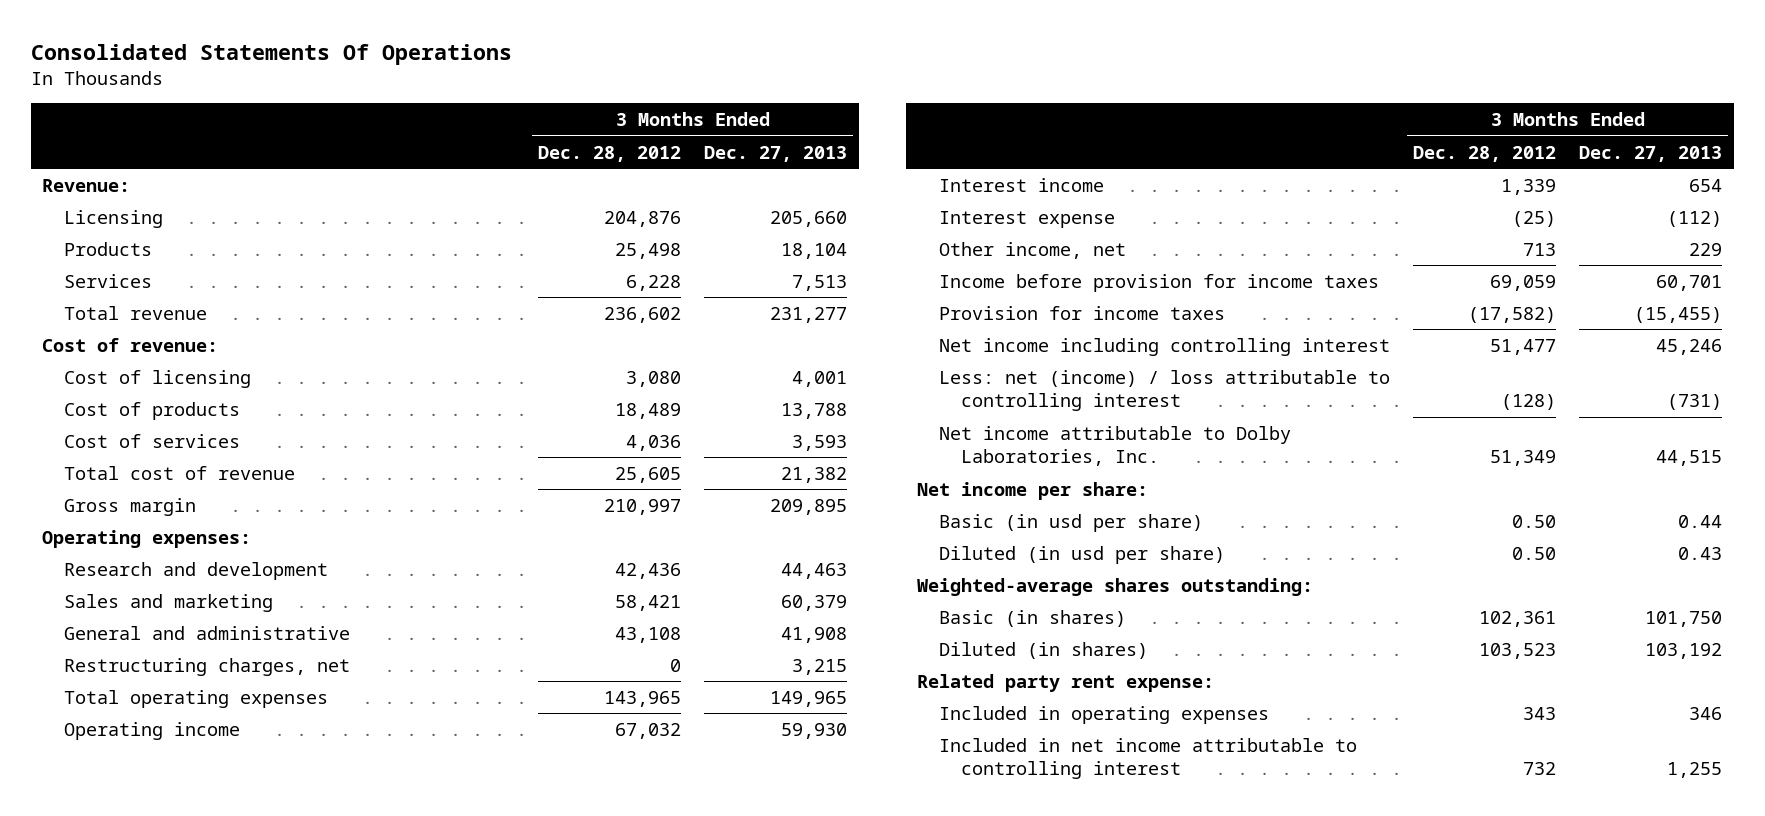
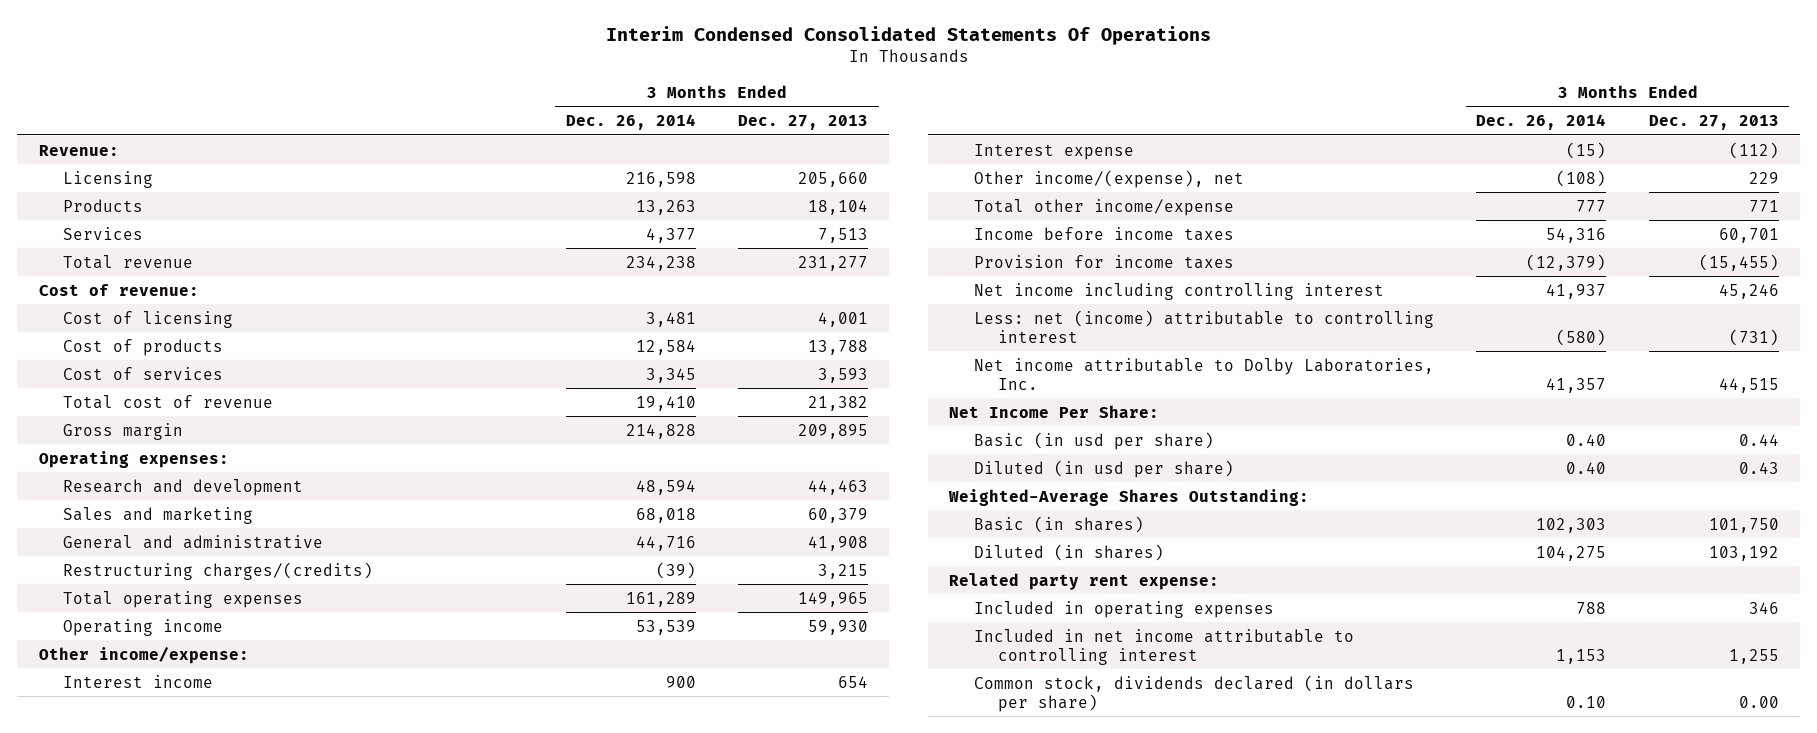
[30,43,512,65] Consolidated Statements Of Operations -> [605,26,1211,46] Interim Condensed Consolidated Statements Of Operations
[538,145,682,162] Dec. 28, 2012 -> none
none -> [565,114,696,131] Dec. 26, 2014
[64,657,351,676] Restructuring charges, net -> [63,561,374,580] Restructuring charges/(credits)
none -> [38,646,249,664] Other income/expense:
[939,241,1127,259] Other income, net -> [973,169,1244,188] Other income/(expense), net
none -> [973,198,1234,216] Total other income/expense
[939,273,1380,292] Income before provision for income taxes -> [973,226,1234,241] Income before income taxes
[939,369,1391,412] Less: net (income) / loss attributable to controlling interest -> [973,309,1434,343] Less: net (income) attributable to controlling interest
[917,481,1149,500] Net income per share: -> [949,404,1160,418] Net Income Per Share:
[917,577,1314,596] Weighted-average shares outstanding: -> [948,488,1310,506] Weighted-Average Shares Outstanding:
none -> [973,674,1414,712] Common stock, dividends declared (in dollars per share)

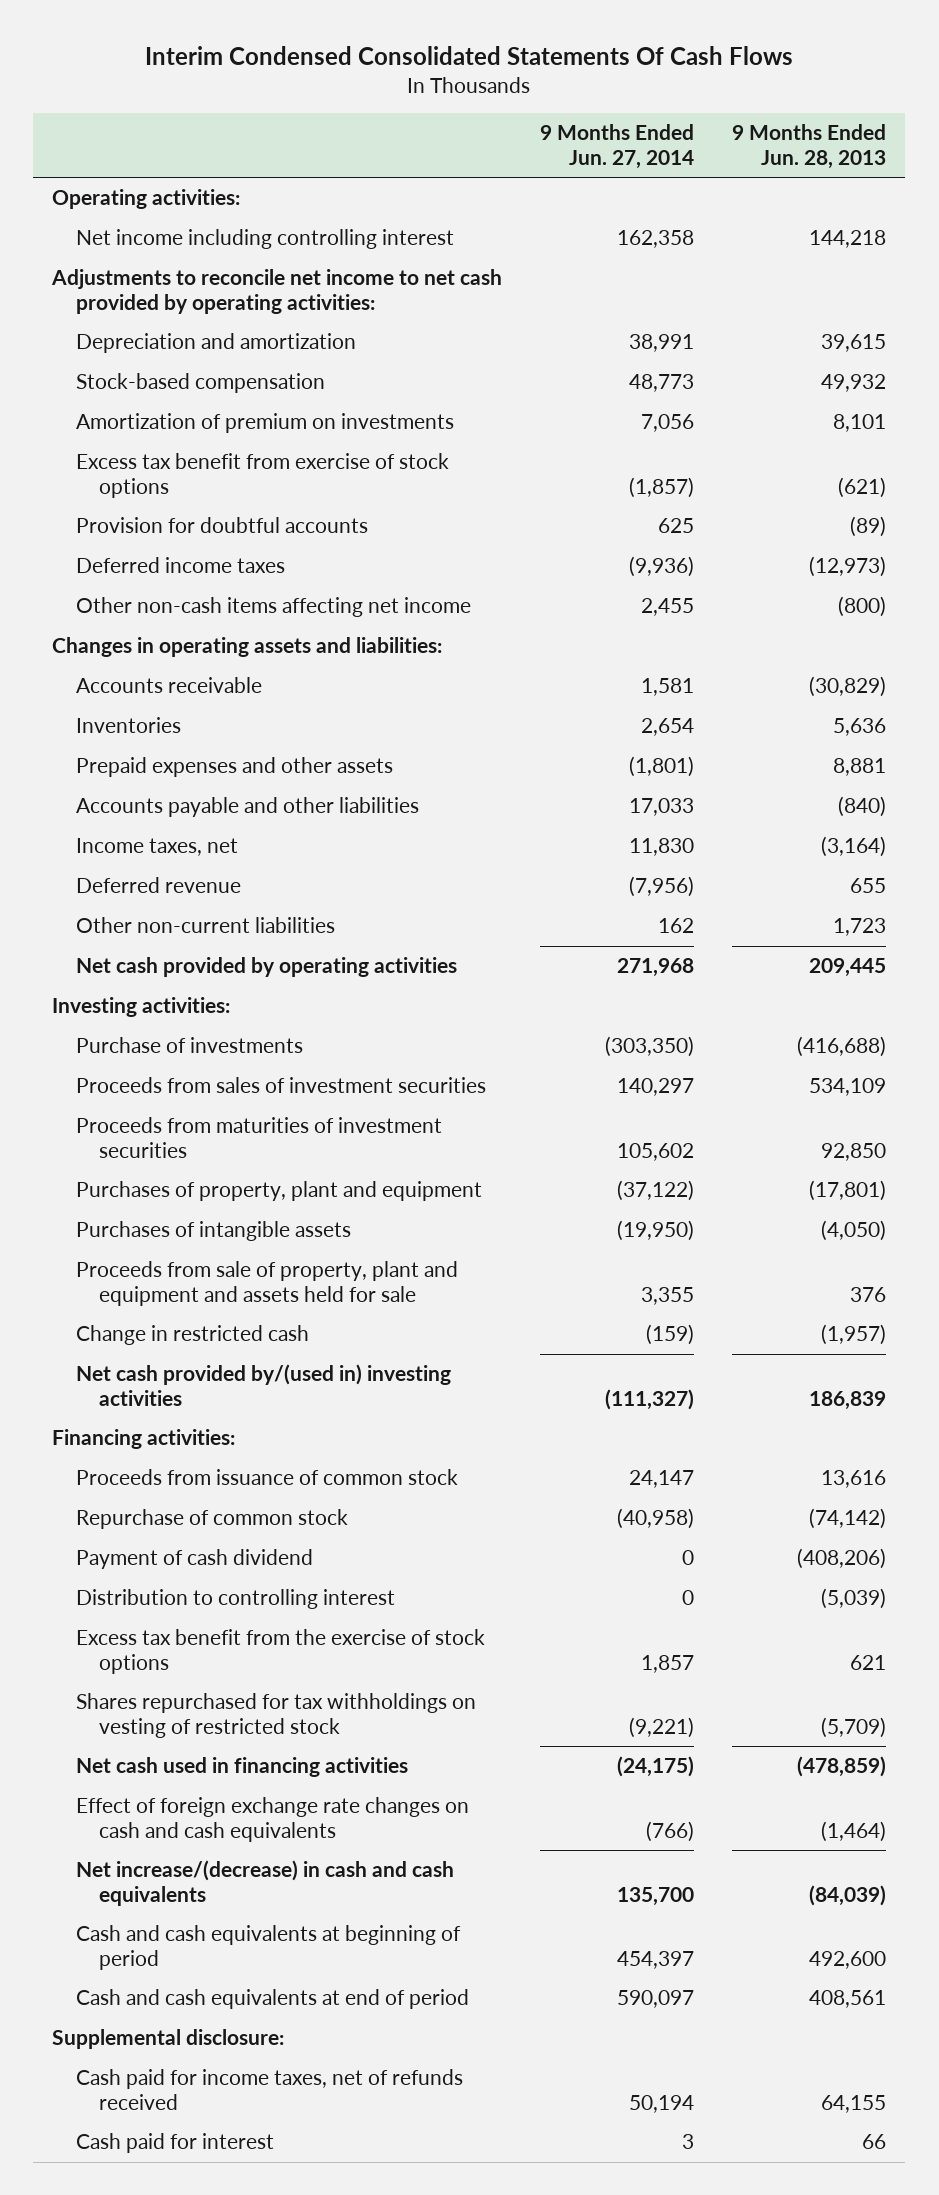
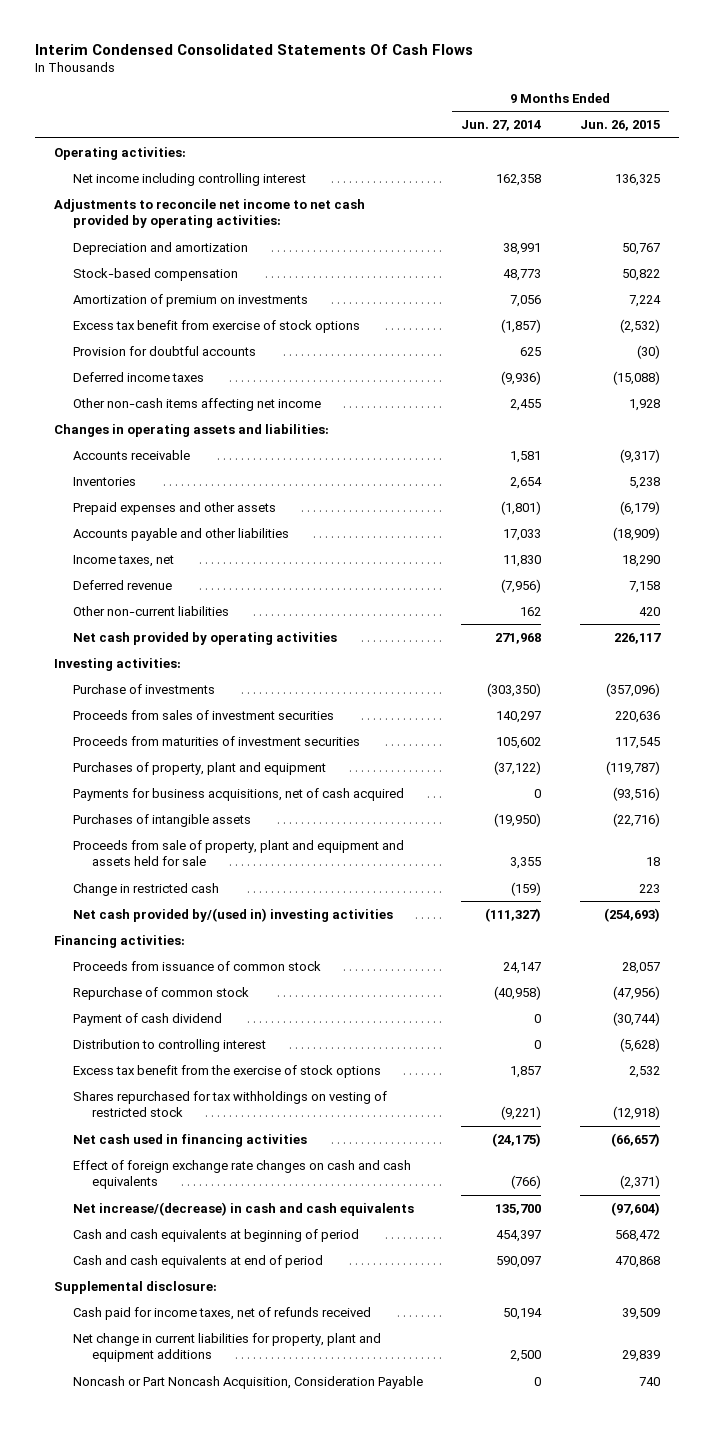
[732,124,887,169] 9 Months Ended Jun. 28, 2013 -> none
none -> [579,120,660,132] Jun. 26, 2015
none -> [72,787,404,801] Payments for business acquisitions, net of cash acquired
[75,2133,274,2154] Cash paid for interest -> none
none -> [72,1332,381,1363] Net change in current liabilities for property, plant and equipment additions
none -> [72,1375,423,1389] Noncash or Part Noncash Acquisition, Consideration Payable

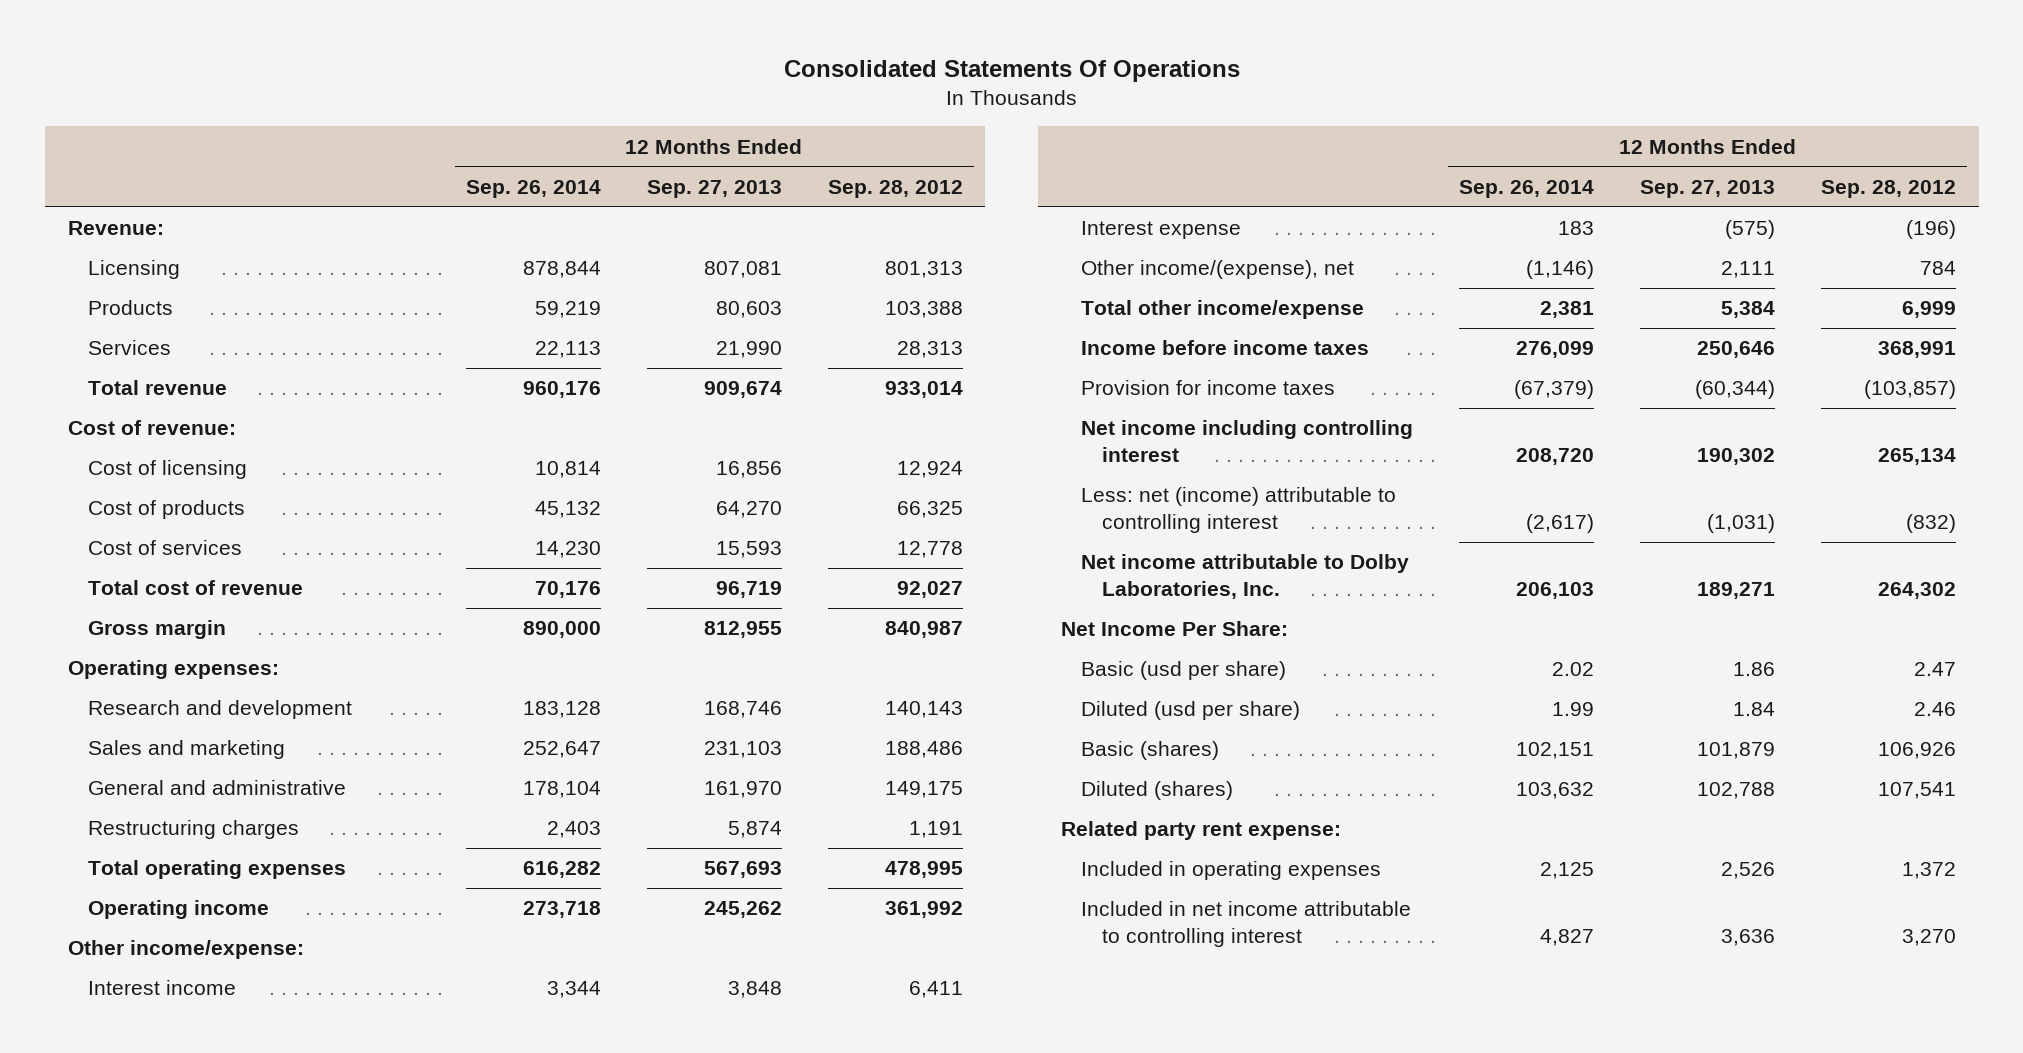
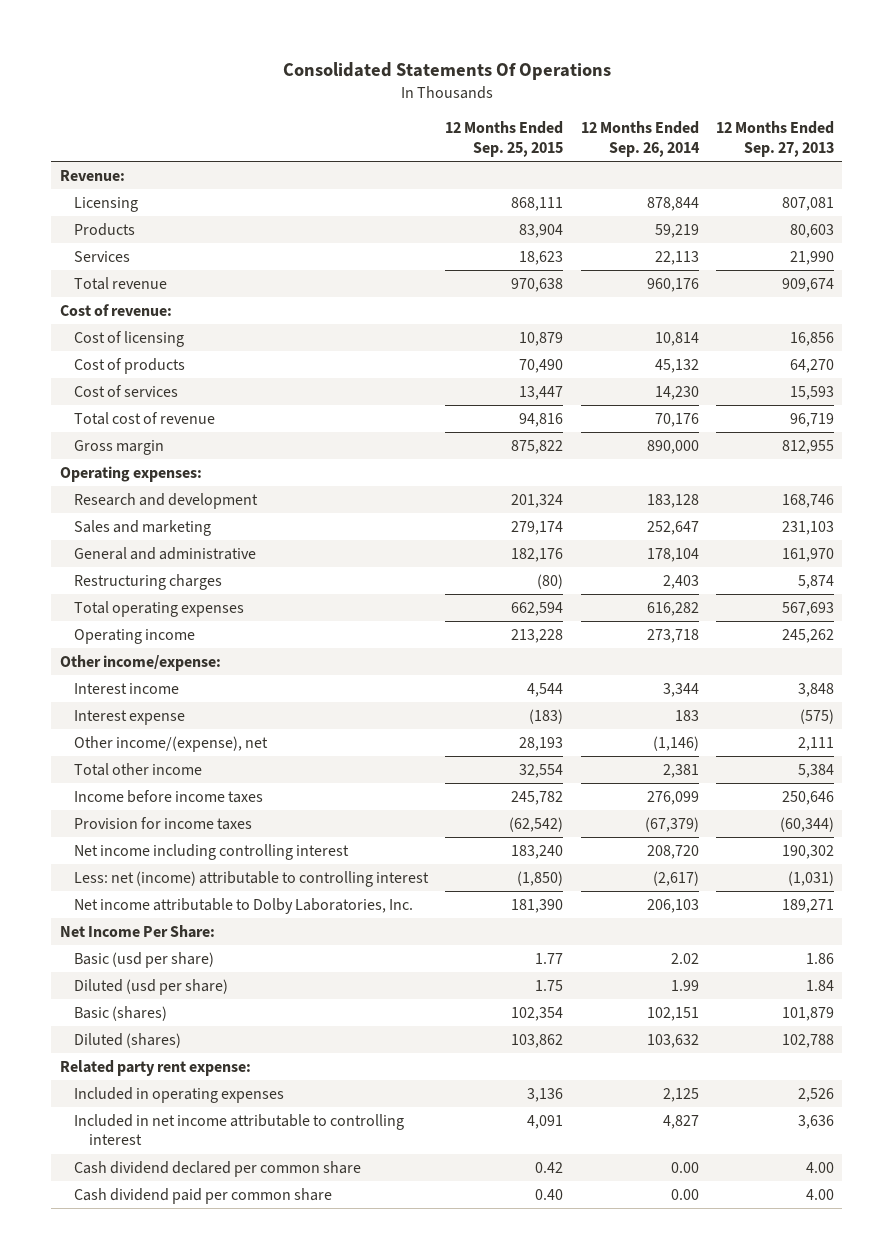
[827,179,963,198] Sep. 28, 2012 -> none
none -> [445,121,564,157] 12 Months Ended Sep. 25, 2015
[1081,300,1365,320] Total other income/expense -> [74,763,203,777] Total other income
none -> [74,1161,362,1178] Cash dividend declared per common share
none -> [74,1188,333,1205] Cash dividend paid per common share

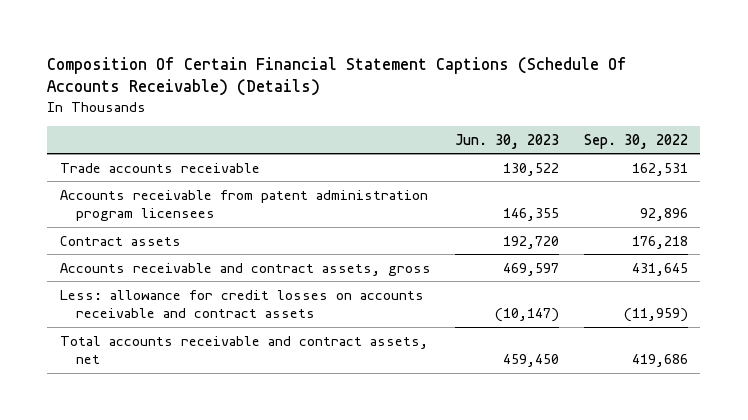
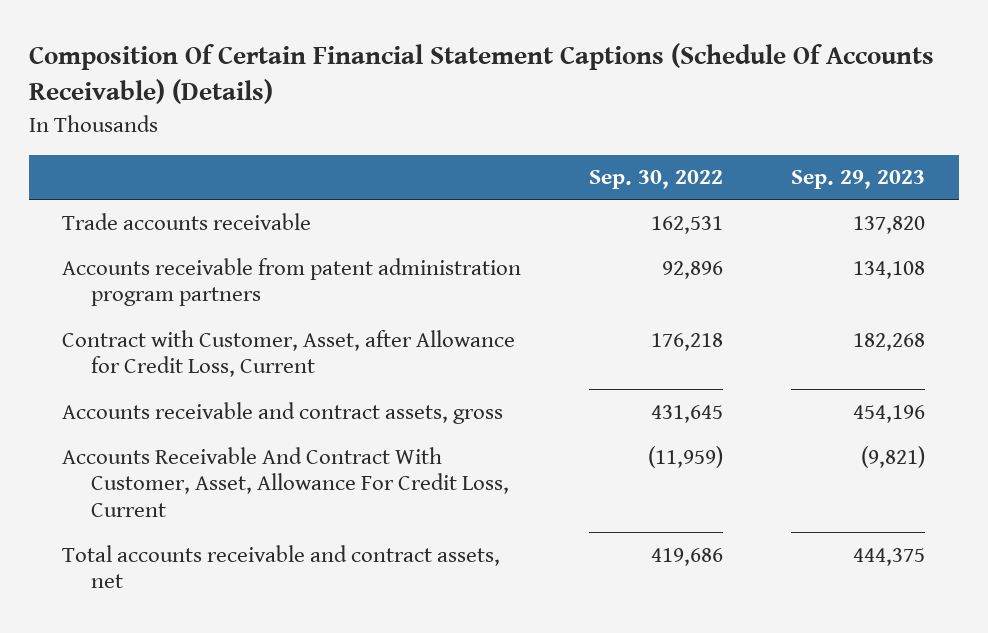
[455,133,560,149] Jun. 30, 2023 -> none
none -> [791,170,926,190] Sep. 29, 2023
[59,189,428,221] Accounts receivable from patent administration program licensees -> [62,257,522,307] Accounts receivable from patent administration program partners
[59,235,181,246] Contract assets -> [62,329,516,378] Contract with Customer, Asset, after Allowance for Credit Loss, Current
[59,289,424,318] Less: allowance for credit losses on accounts receivable and contract assets -> [62,446,509,518] Accounts Receivable And Contract With Customer, Asset, Allowance For Credit Loss, Current

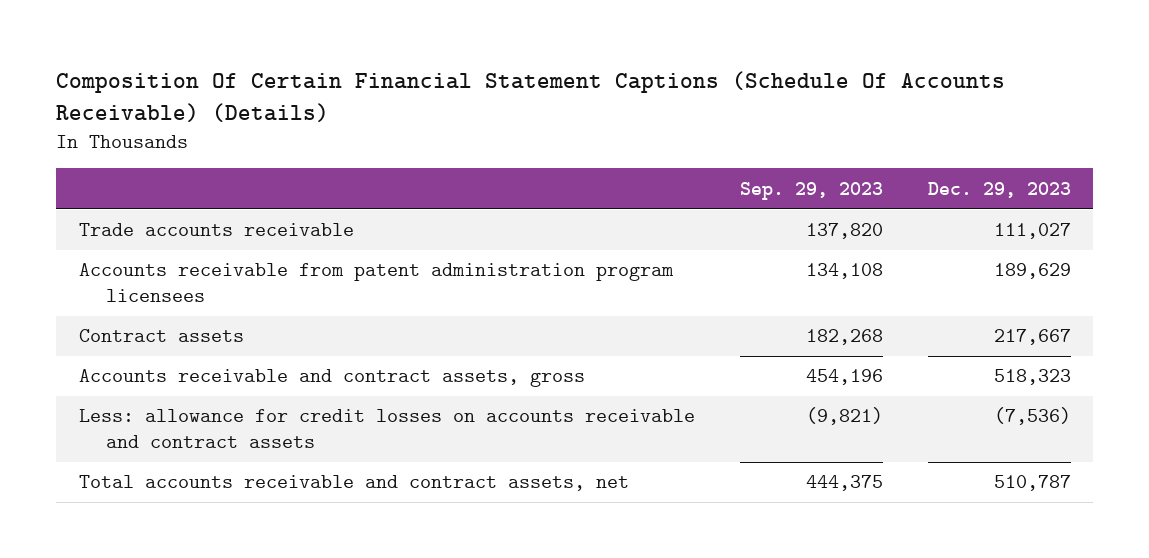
[589,170,724,190] Sep. 30, 2022 -> none
none -> [927,181,1071,198] Dec. 29, 2023
[62,257,522,307] Accounts receivable from patent administration program partners -> [78,263,674,302] Accounts receivable from patent administration program licensees
[62,329,516,378] Contract with Customer, Asset, after Allowance for Credit Loss, Current -> [78,329,244,343] Contract assets
[62,446,509,518] Accounts Receivable And Contract With Customer, Asset, Allowance For Credit Loss, Current -> [78,409,695,448] Less: allowance for credit losses on accounts receivable and contract assets

